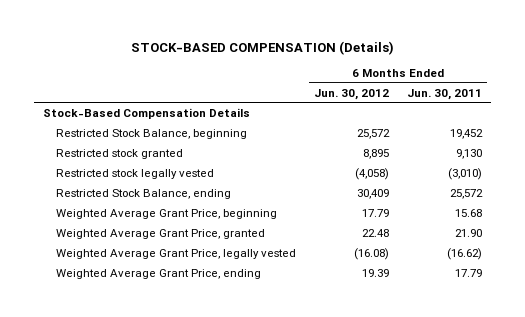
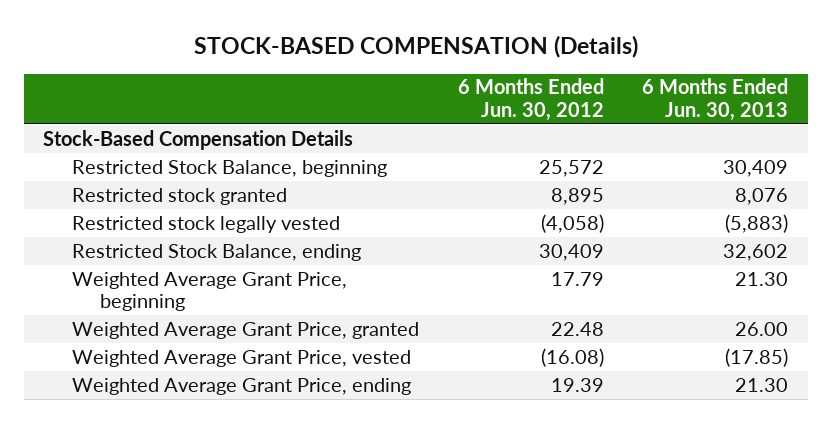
[407,88,483,100] Jun. 30, 2011 -> none
none -> [642,78,789,121] 6 Months Ended Jun. 30, 2013
[55,248,296,259] Weighted Average Grant Price, legally vested -> [71,349,411,367] Weighted Average Grant Price, vested

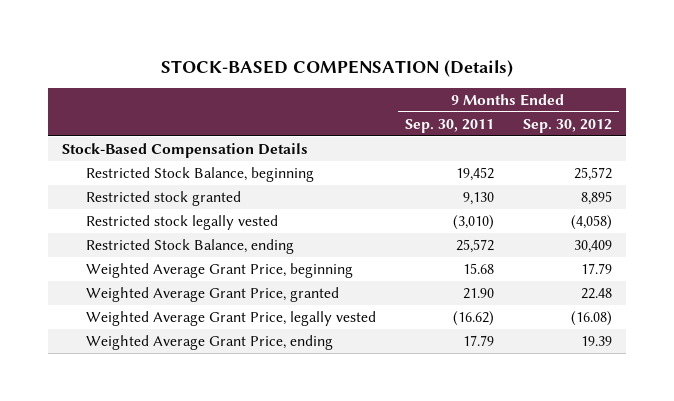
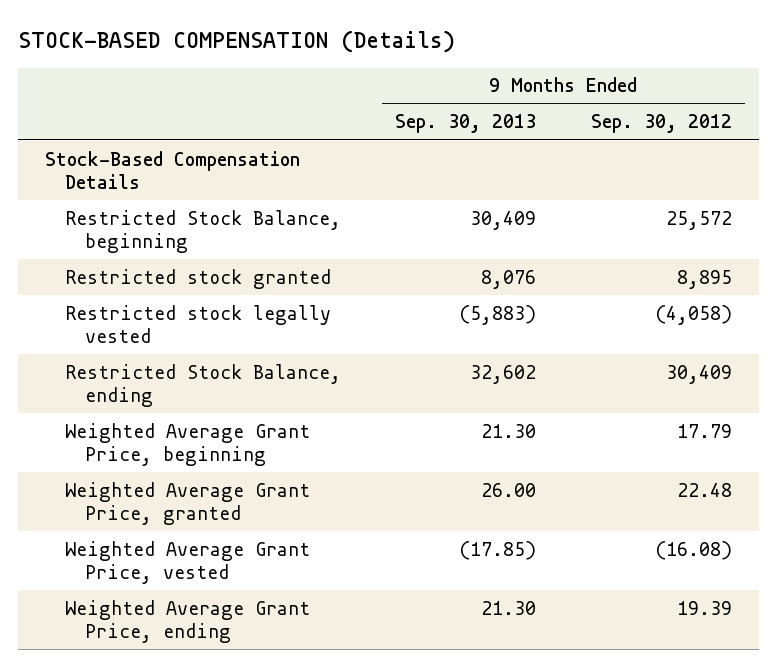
[405,118,495,133] Sep. 30, 2011 -> none
none -> [395,114,537,134] Sep. 30, 2013
[86,310,377,326] Weighted Average Grant Price, legally vested -> [64,540,310,584] Weighted Average Grant Price, vested

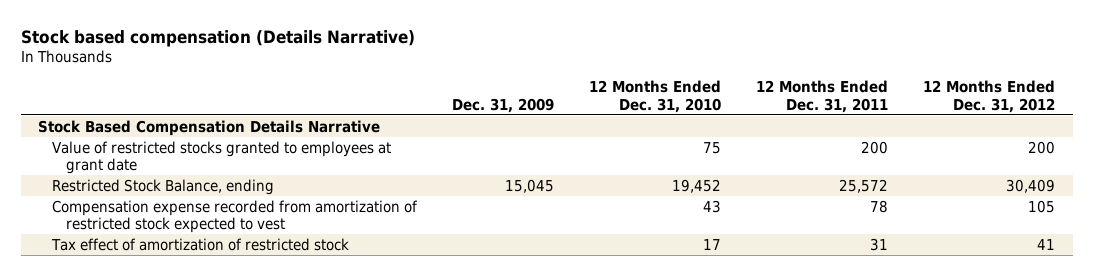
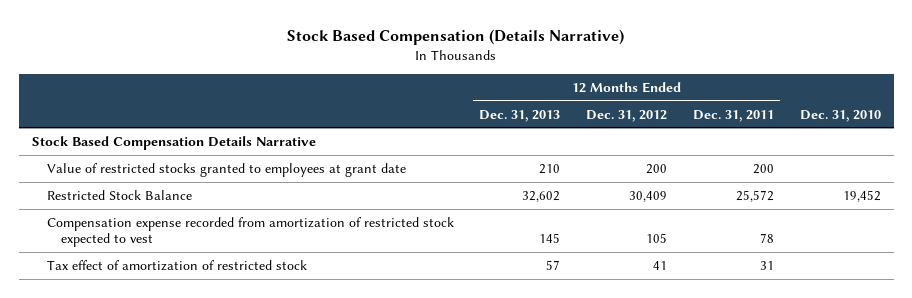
[20,29,415,47] Stock based compensation (Details Narrative) -> [287,28,625,45] Stock Based Compensation (Details Narrative)
[452,97,555,113] Dec. 31, 2009 -> none
[589,80,722,113] 12 Months Ended Dec. 31, 2010 -> none
none -> [479,109,561,122] Dec. 31, 2013
none -> [799,109,881,122] Dec. 31, 2010
[52,178,275,195] Restricted Stock Balance, ending -> [46,189,192,200] Restricted Stock Balance

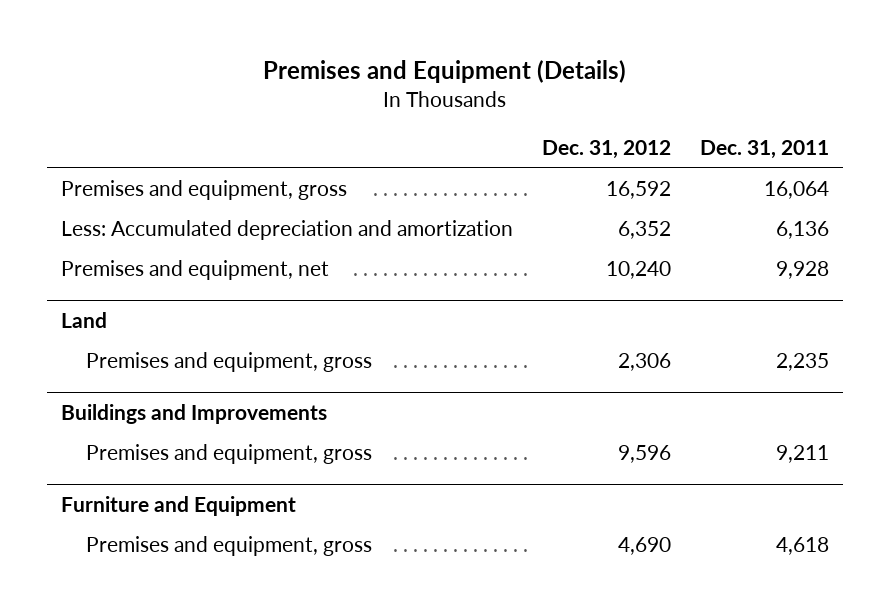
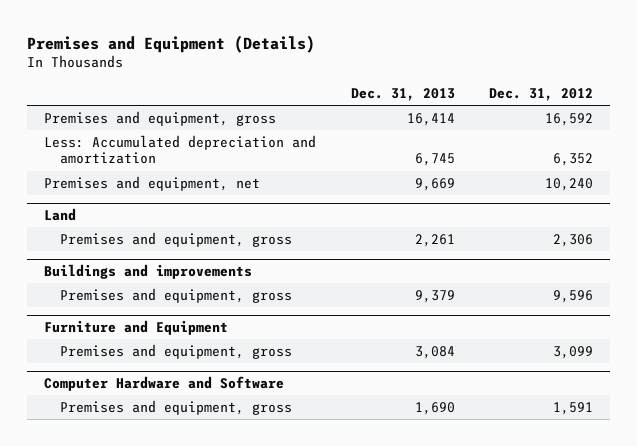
[699,140,829,160] Dec. 31, 2011 -> none
none -> [350,88,455,102] Dec. 31, 2013
[61,404,328,425] Buildings and Improvements -> [44,264,253,280] Buildings and improvements
[618,537,672,556] 4,690 -> [552,346,593,360] 3,099
none -> [44,376,285,392] Computer Hardware and Software
none -> [60,400,293,416] Premises and equipment, gross

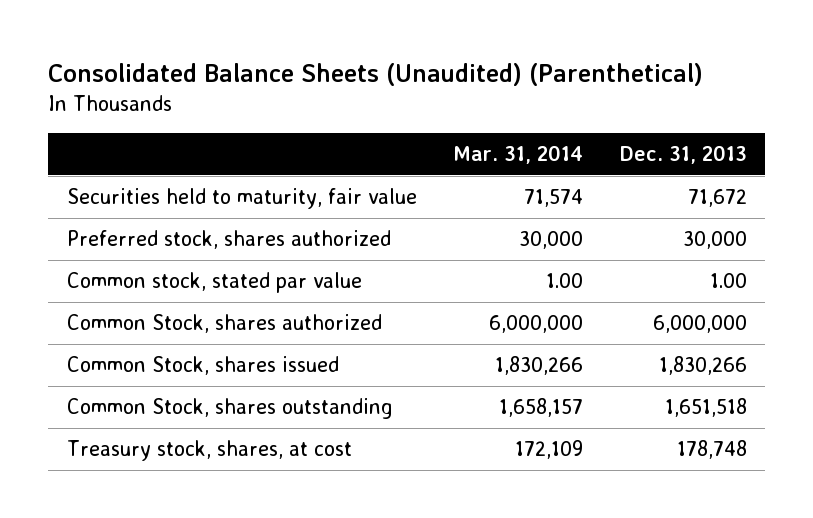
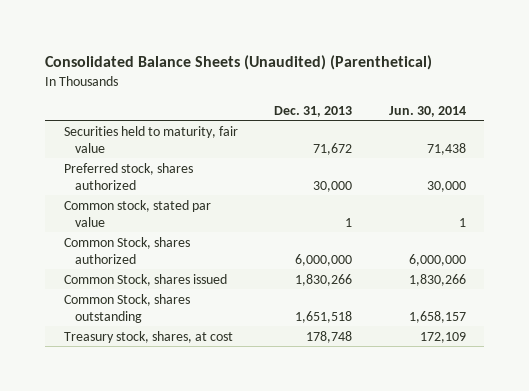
[453,145,584,165] Mar. 31, 2014 -> none
none -> [388,105,466,117] Jun. 30, 2014
[709,273,747,289] 1.00 -> [345,217,353,227] 1

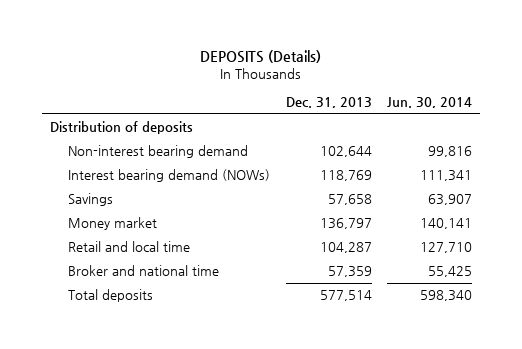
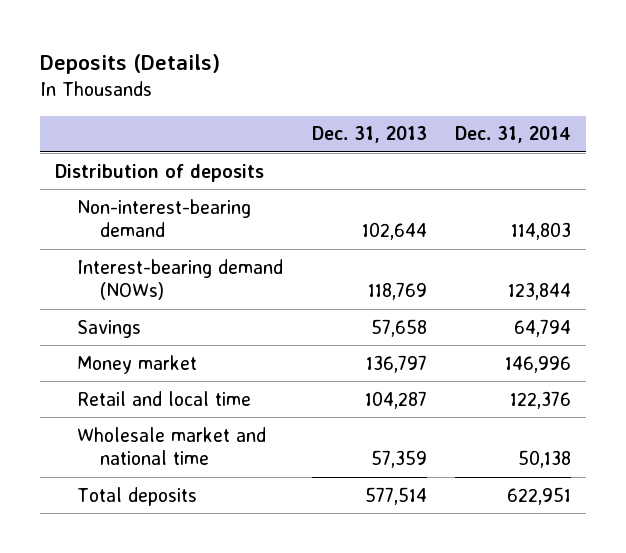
[200,50,322,64] DEPOSITS (Details) -> [40,54,221,75] Deposits (Details)
[387,97,473,109] Jun. 30, 2014 -> none
none -> [455,126,572,144] Dec. 31, 2014
[67,145,248,159] Non-interest bearing demand -> [77,198,252,238] Non-interest-bearing demand
[67,169,270,183] Interest bearing demand (NOWs) -> [77,258,284,301] Interest-bearing demand (NOWs)
[67,265,219,277] Broker and national time -> [77,426,267,466] Wholesale market and national time

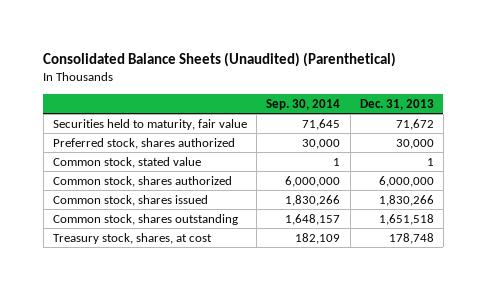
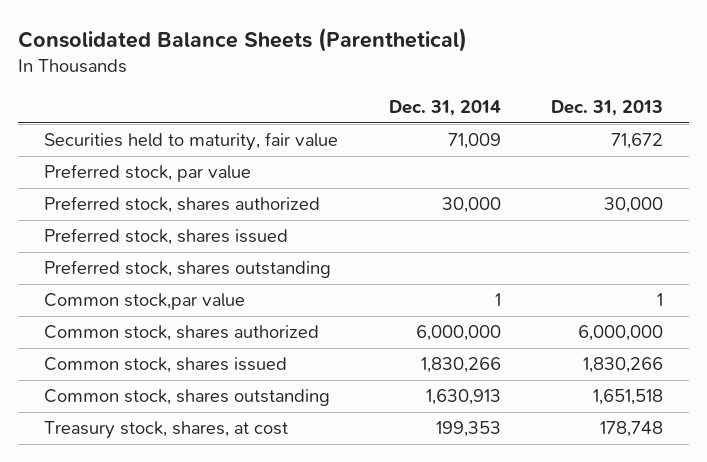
[43,51,397,67] Consolidated Balance Sheets (Unaudited) (Parenthetical) -> [18,28,468,53] Consolidated Balance Sheets (Parenthetical)
[266,99,341,111] Sep. 30, 2014 -> none
none -> [388,100,501,117] Dec. 31, 2014
none -> [43,164,251,183] Preferred stock, par value
none -> [43,228,288,246] Preferred stock, shares issued
none -> [43,260,331,279] Preferred stock, shares outstanding
[53,156,202,168] Common stock, stated value -> [43,293,245,311] Common stock,par value

